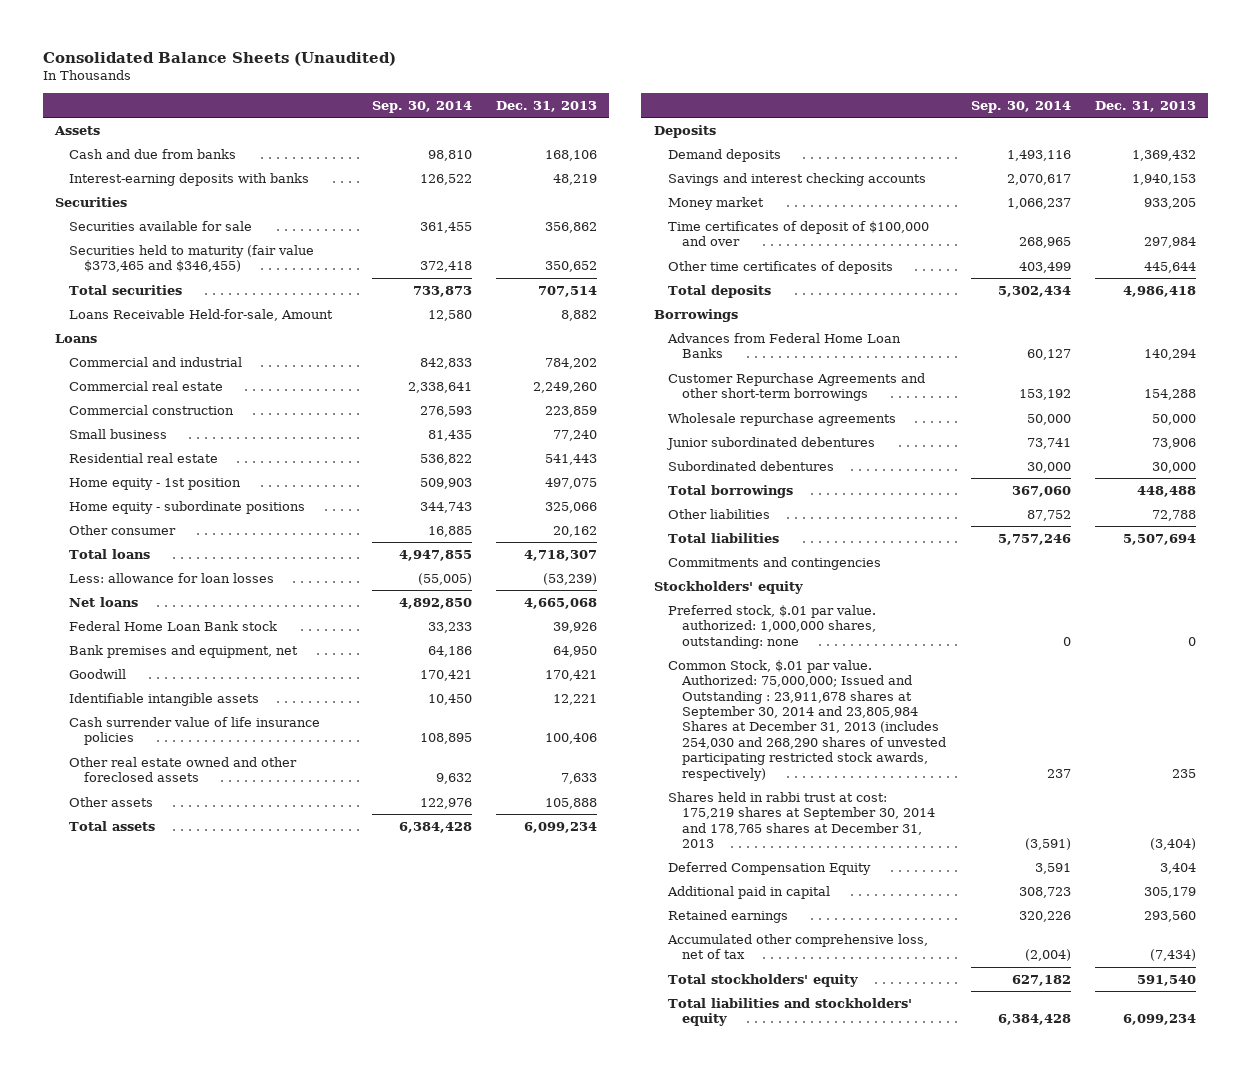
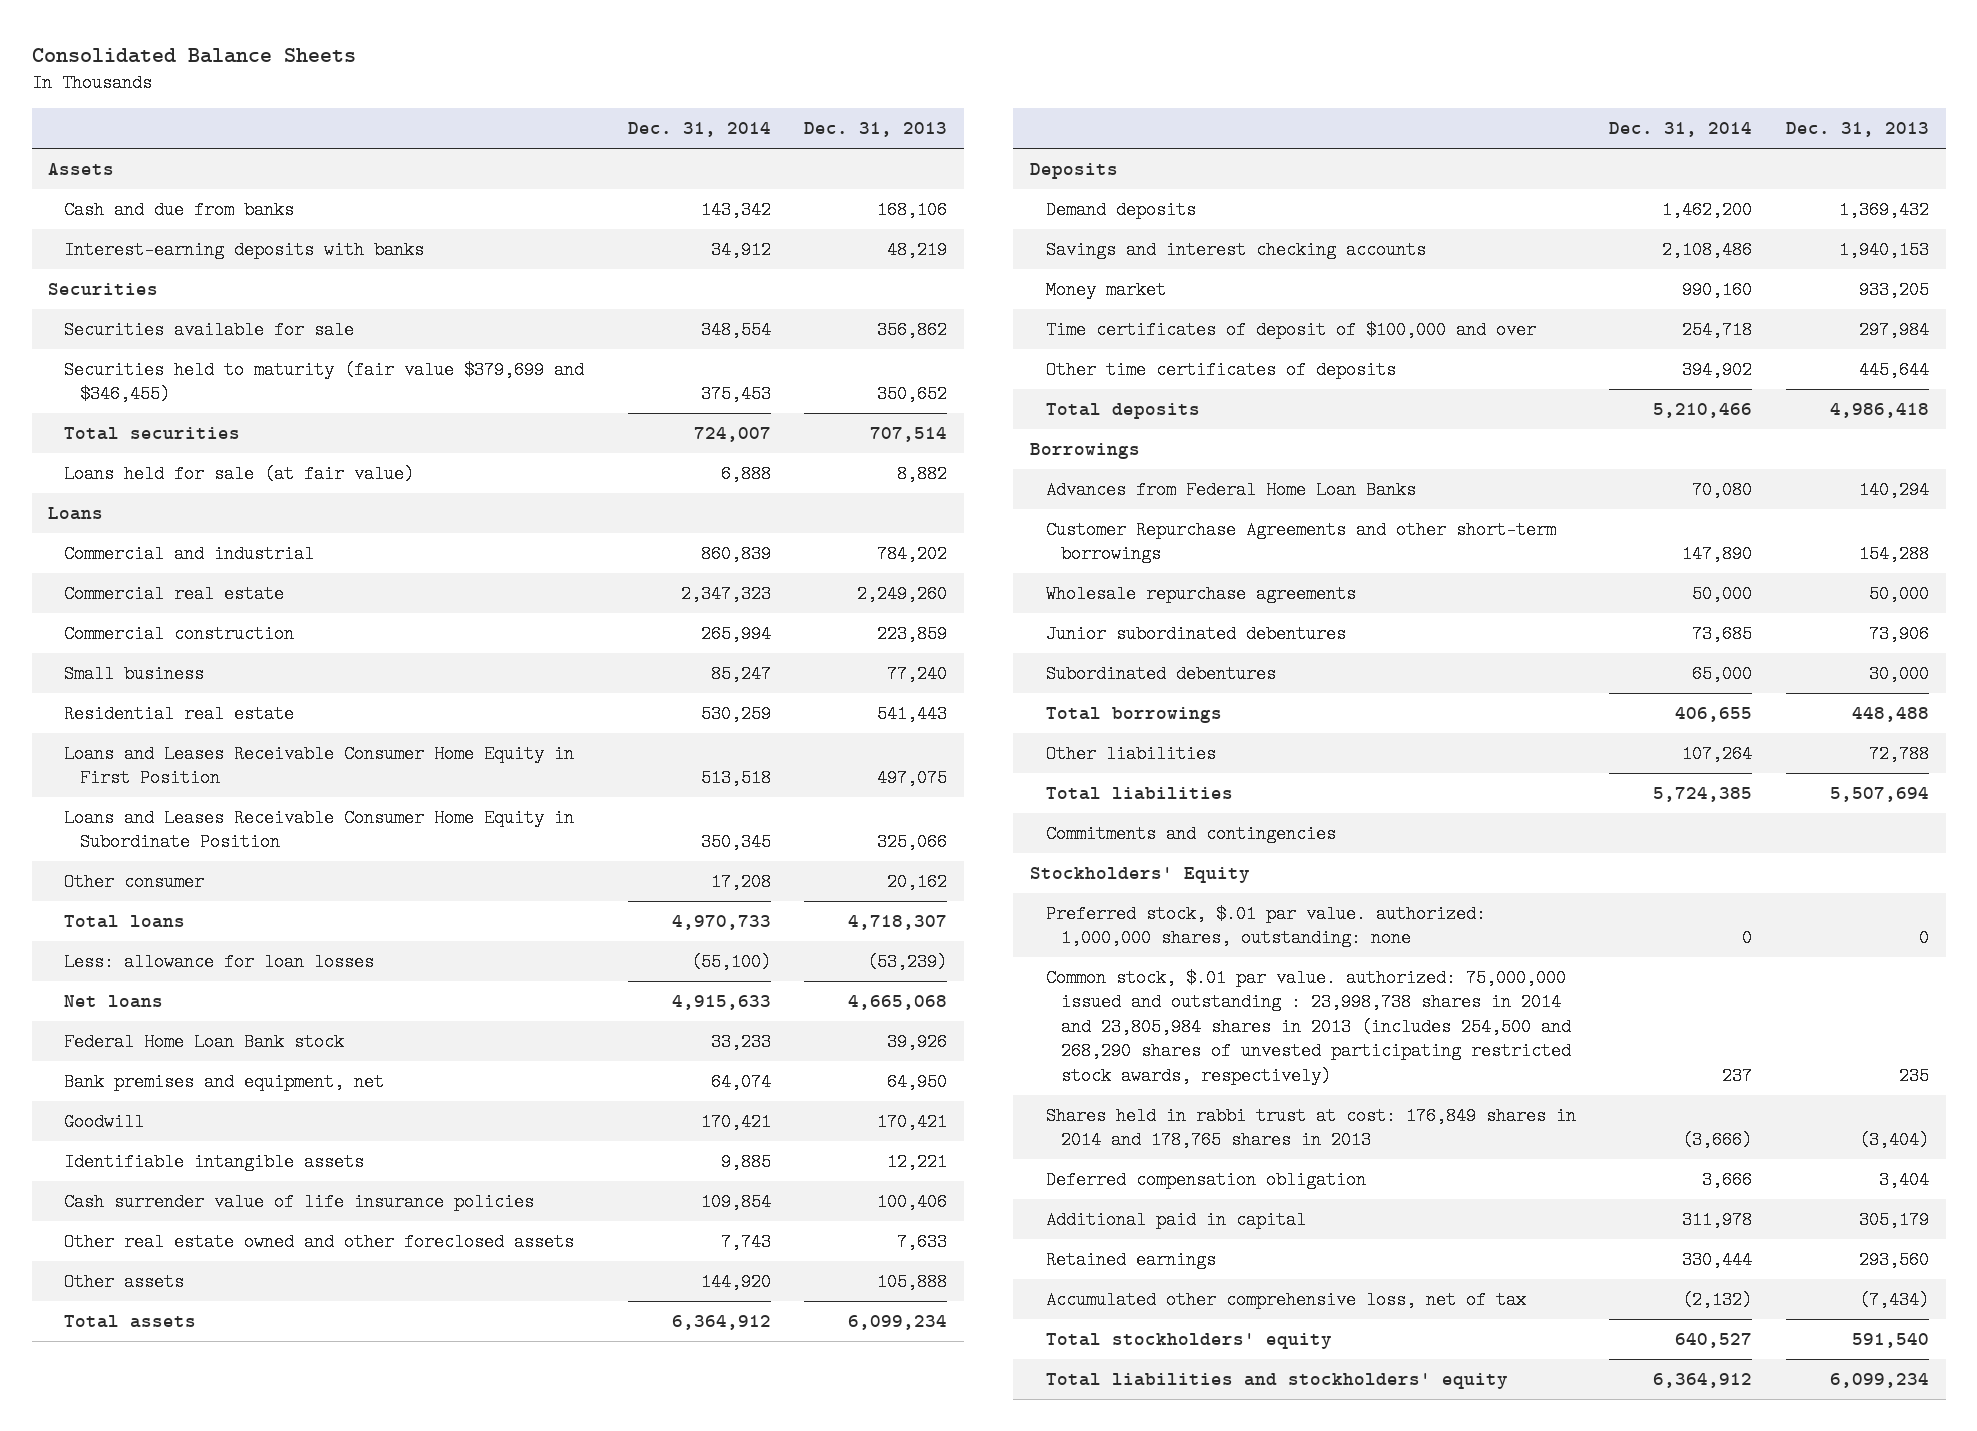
[42,51,396,66] Consolidated Balance Sheets (Unaudited) -> [31,48,356,64] Consolidated Balance Sheets
[372,100,473,113] Sep. 30, 2014 -> none
none -> [627,122,771,138] Dec. 31, 2014
[69,244,315,273] Securities held to maturity (fair value $373,465 and $346,455) -> [64,360,585,404] Securities held to maturity (fair value $379,699 and $346,455)
[69,308,334,321] Loans Receivable Held-for-sale, Amount -> [64,464,415,483] Loans held for sale (at fair value)
[69,477,242,490] Home equity - 1st position -> [64,744,575,788] Loans and Leases Receivable Consumer Home Equity in First Position
[69,500,306,514] Home equity - subordinate positions -> [64,808,575,852] Loans and Leases Receivable Consumer Home Equity in Subordinate Position
[653,580,803,594] Stockholders' equity -> [1029,866,1250,883] Stockholders' Equity
[667,659,947,781] Common Stock, $.01 par value. Authorized: 75,000,000; Issued and Outstanding : 23,911,678 shares at September 30, 2014 and 23,805,984 Shares at December 31, 2013 (includes 254,030 and 268,290 shares of unvested participating restricted stock awards, respectively) -> [1045,968,1572,1085] Common stock, $.01 par value. authorized: 75,000,000 issued and outstanding : 23,998,738 shares in 2014 and 23,805,984 shares in 2013 (includes 254,500 and 268,290 shares of unvested participating restricted stock awards, respectively)
[667,791,936,848] Shares held in rabbi trust at cost: 175,219 shares at September 30, 2014 and 178,765 shares at December 31, 2013 -> [1045,1106,1576,1150] Shares held in rabbi trust at cost: 176,849 shares in 2014 and 178,765 shares in 2013
[667,861,871,875] Deferred Compensation Equity -> [1045,1170,1366,1189] Deferred compensation obligation

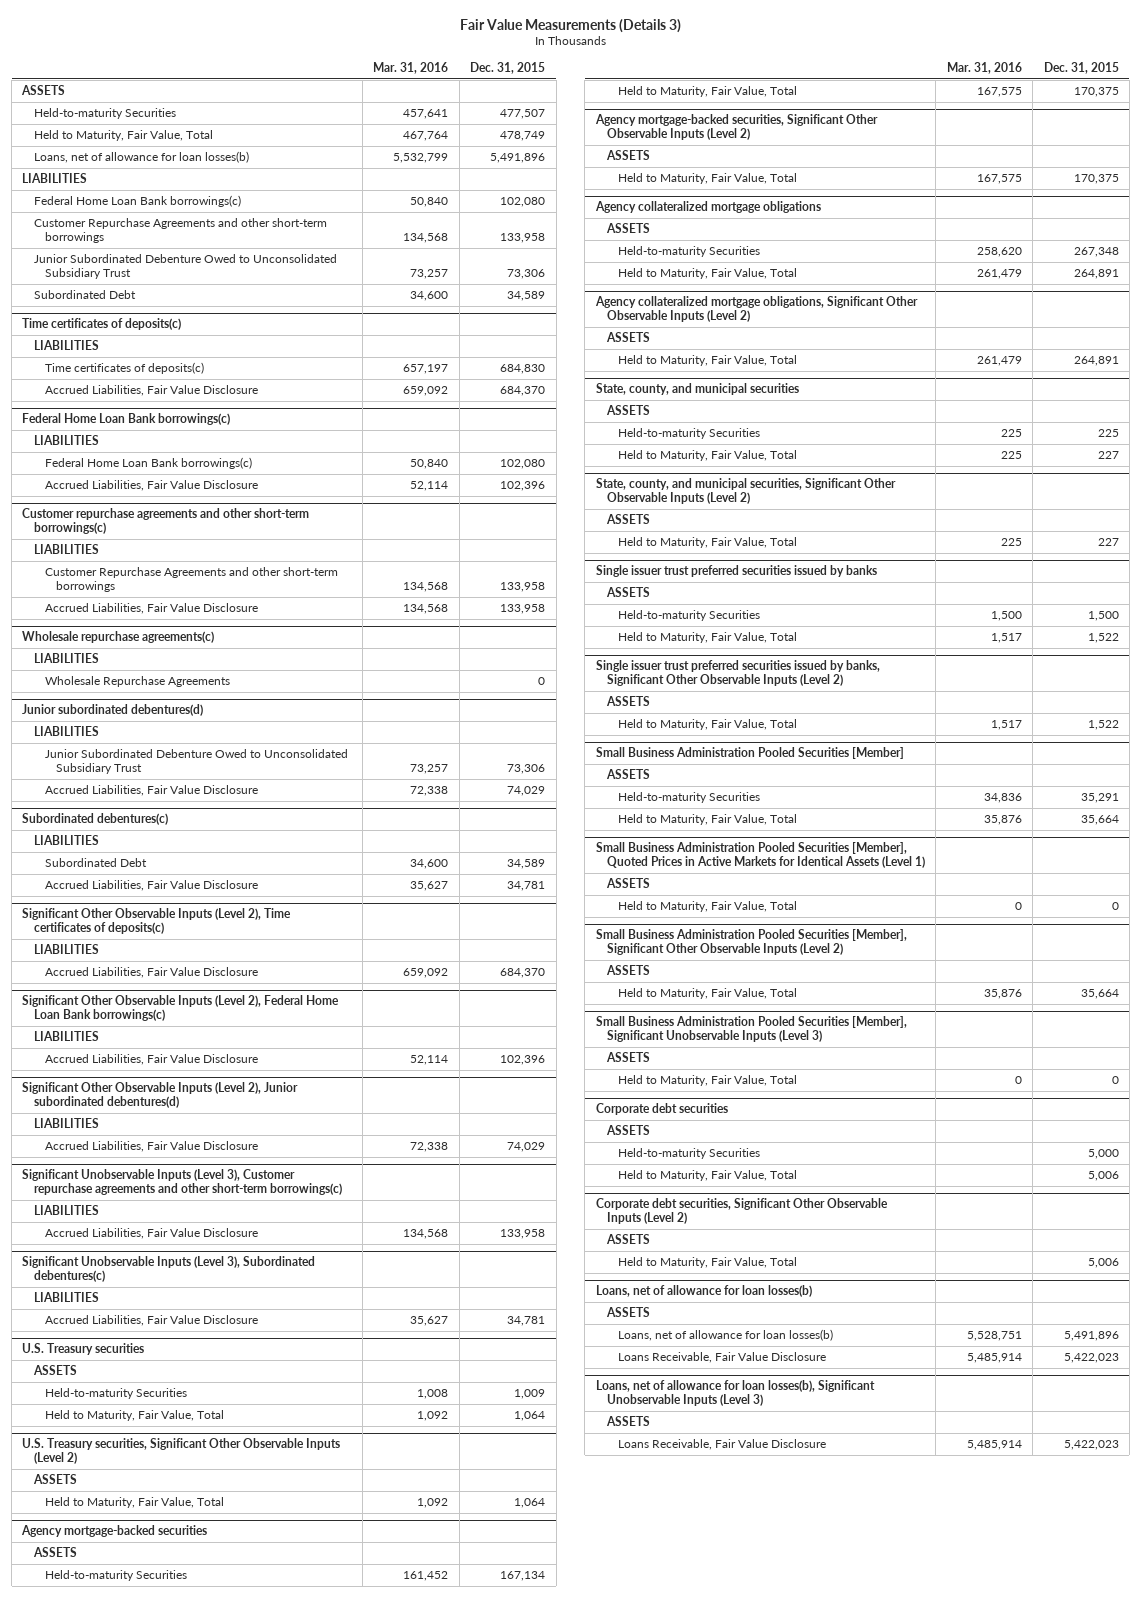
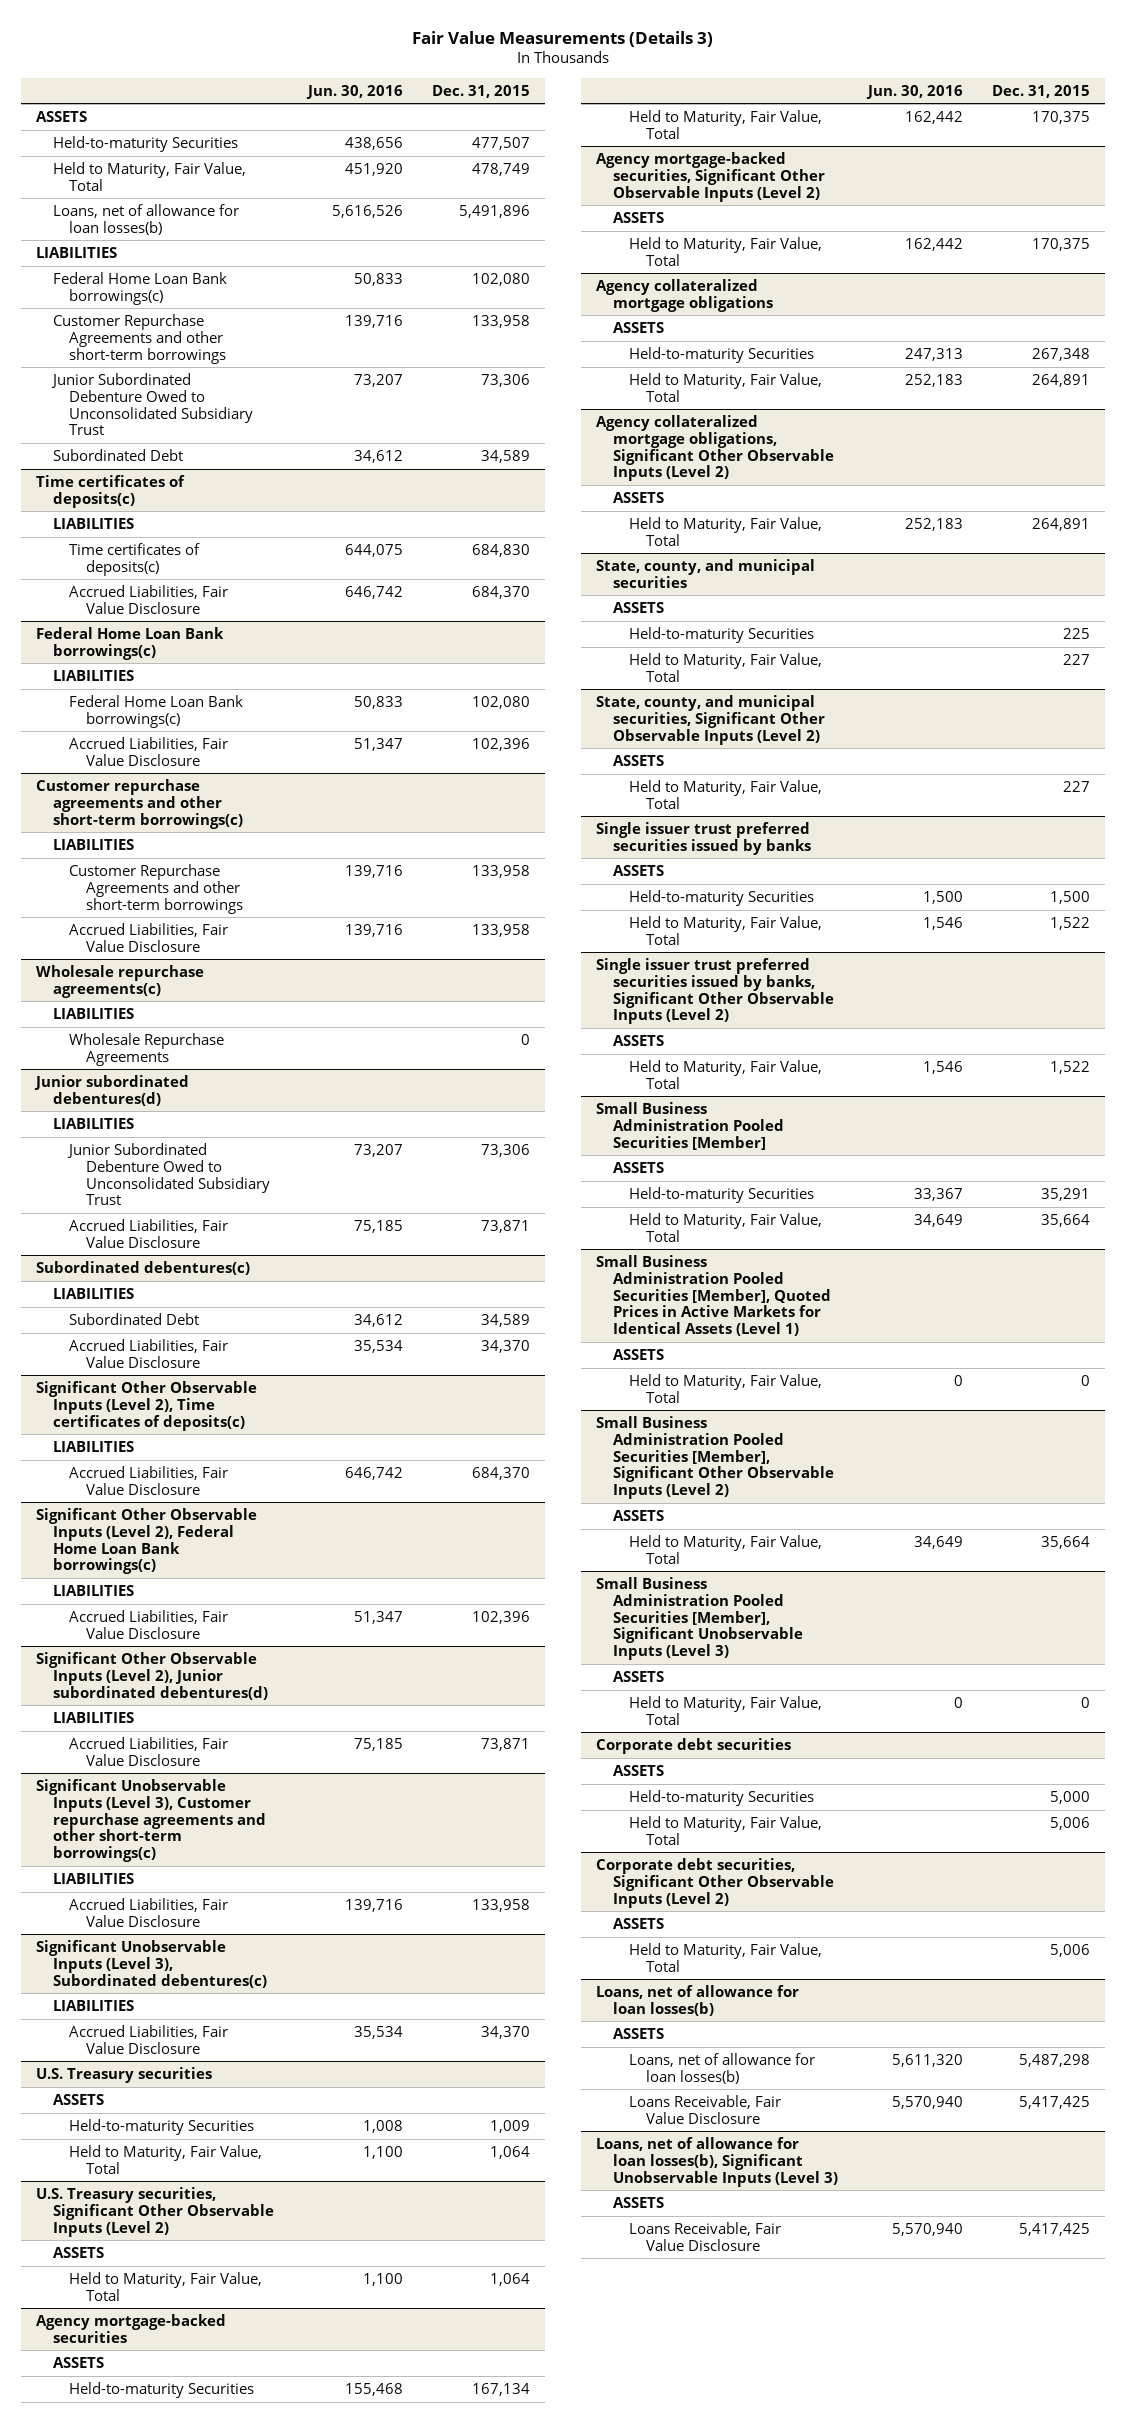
[373,61,449,74] Mar. 31, 2016 -> none
none -> [305,84,403,99] Jun. 30, 2016
[507,786,546,797] 74,029 -> [481,1219,531,1233] 73,871
[507,881,546,892] 34,781 -> [481,1339,531,1353] 34,370
[507,1142,546,1153] 74,029 -> [481,1737,531,1751] 73,871
[507,1316,546,1327] 34,781 -> [481,2025,531,2039] 34,370
[1063,1331,1119,1342] 5,491,896 -> [1019,2053,1091,2067] 5,487,298
[1063,1353,1119,1364] 5,422,023 -> [1019,2095,1091,2109] 5,417,425
[1063,1440,1119,1451] 5,422,023 -> [1019,2222,1091,2236] 5,417,425

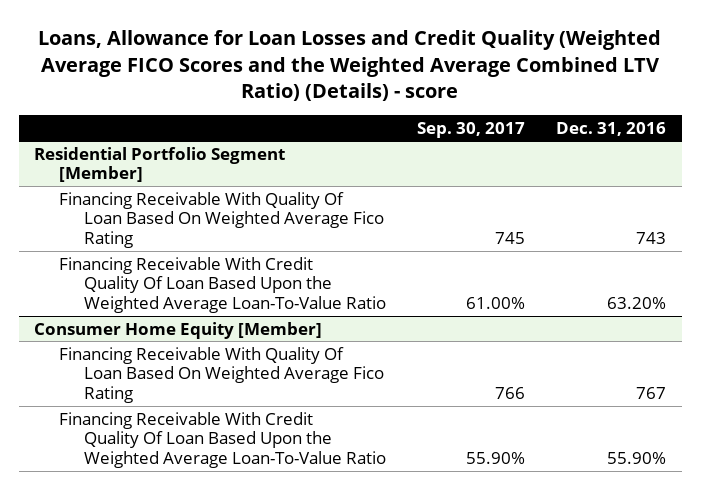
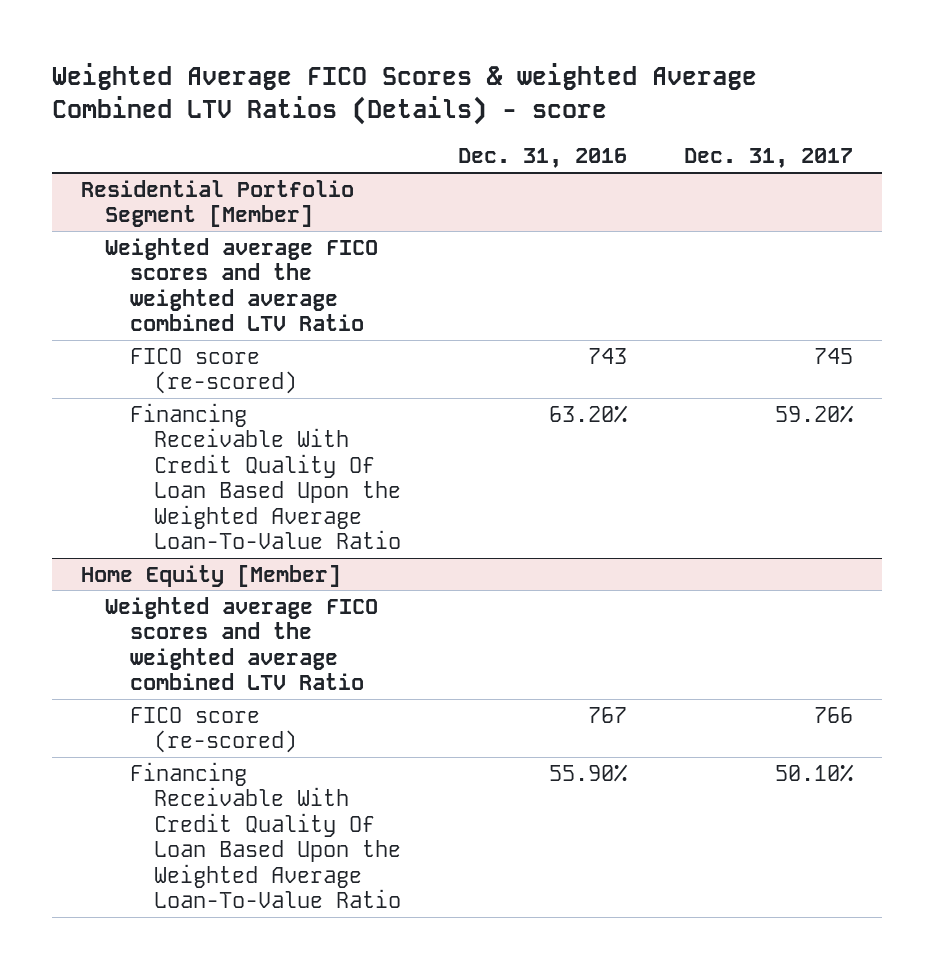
[38,30,662,102] Loans, Allowance for Loan Losses and Credit Quality (Weighted Average FICO Scores and the Weighted Average Combined LTV Ratio) (Details) - score -> [52,63,758,126] Weighted Average FICO Scores & weighted Average Combined LTV Ratios (Details) - score
[417,121,526,138] Sep. 30, 2017 -> none
none -> [684,148,854,169] Dec. 31, 2017
none -> [105,237,379,332] Weighted average FICO scores and the weighted average combined LTV Ratio
[59,191,384,249] Financing Receivable With Quality Of Loan Based On Weighted Average Fico Rating -> [129,347,298,395] FICO score (re-scored)
[34,321,323,339] Consumer Home Equity [Member] -> [80,564,341,587] Home Equity [Member]
none -> [105,596,379,691] Weighted average FICO scores and the weighted average combined LTV Ratio
[59,346,384,404] Financing Receivable With Quality Of Loan Based On Weighted Average Fico Rating -> [129,706,298,754] FICO score (re-scored)

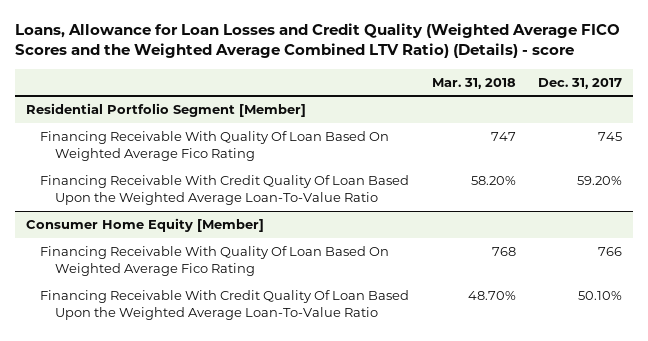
[52,63,758,126] Weighted Average FICO Scores & weighted Average Combined LTV Ratios (Details) - score -> [14,22,620,59] Loans, Allowance for Loan Losses and Credit Quality (Weighted Average FICO Scores and the Weighted Average Combined LTV Ratio) (Details) - score
[458,148,628,169] Dec. 31, 2016 -> none
none -> [431,77,516,89] Mar. 31, 2018
[105,237,379,332] Weighted average FICO scores and the weighted average combined LTV Ratio -> none
[129,347,298,395] FICO score (re-scored) -> [40,131,390,161] Financing Receivable With Quality Of Loan Based On Weighted Average Fico Rating
[105,596,379,691] Weighted average FICO scores and the weighted average combined LTV Ratio -> none
[80,564,341,587] Home Equity [Member] -> [25,218,264,233] Consumer Home Equity [Member]
[129,706,298,754] FICO score (re-scored) -> [40,246,390,276] Financing Receivable With Quality Of Loan Based On Weighted Average Fico Rating

